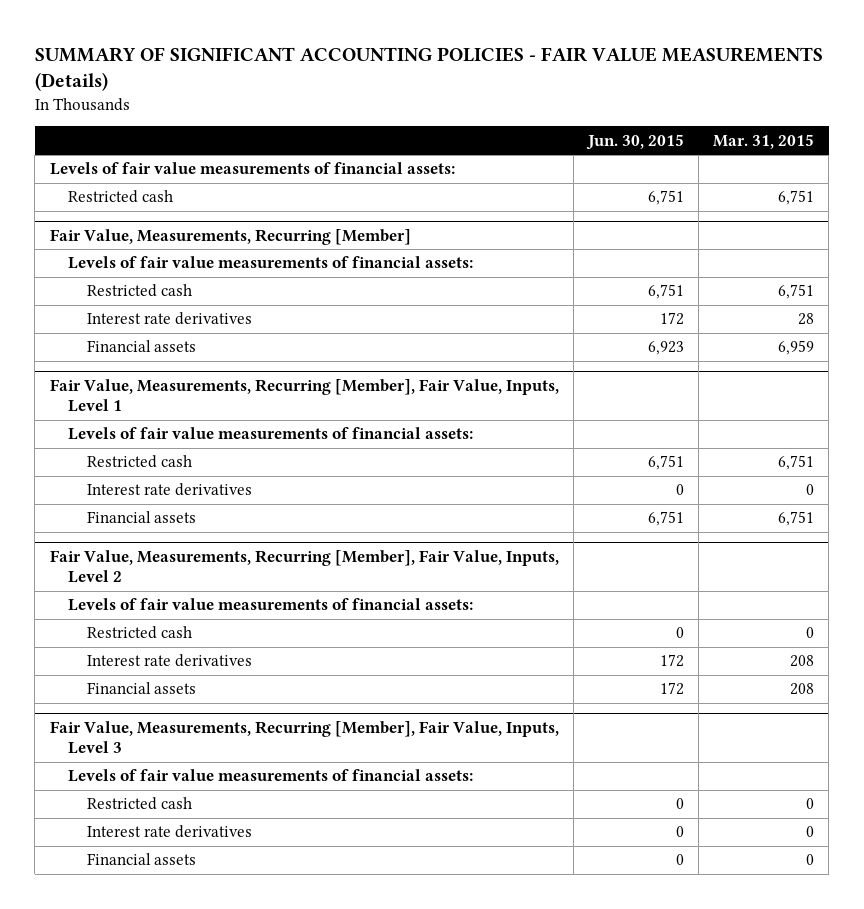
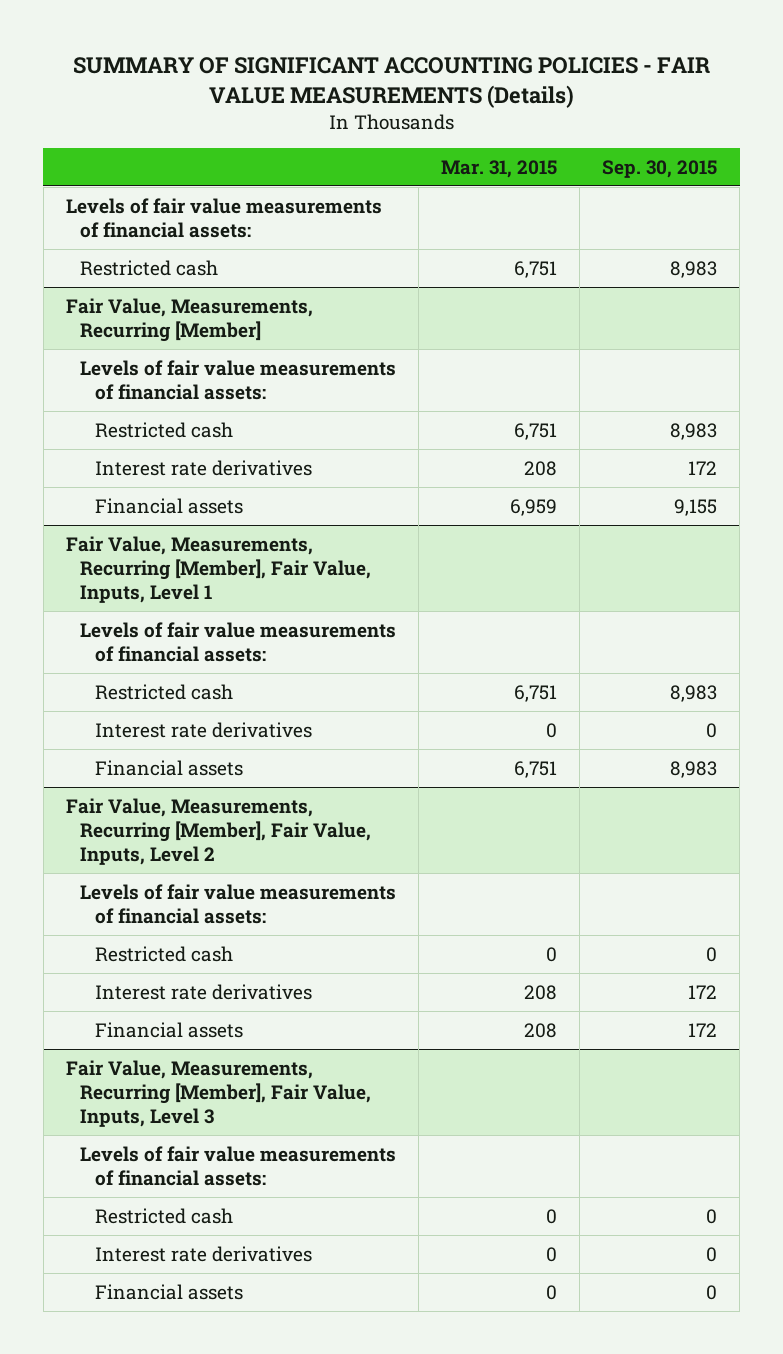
[585,133,684,150] Jun. 30, 2015 -> none
none -> [602,159,718,178] Sep. 30, 2015
[798,313,815,326] 28 -> [524,460,558,476] 208

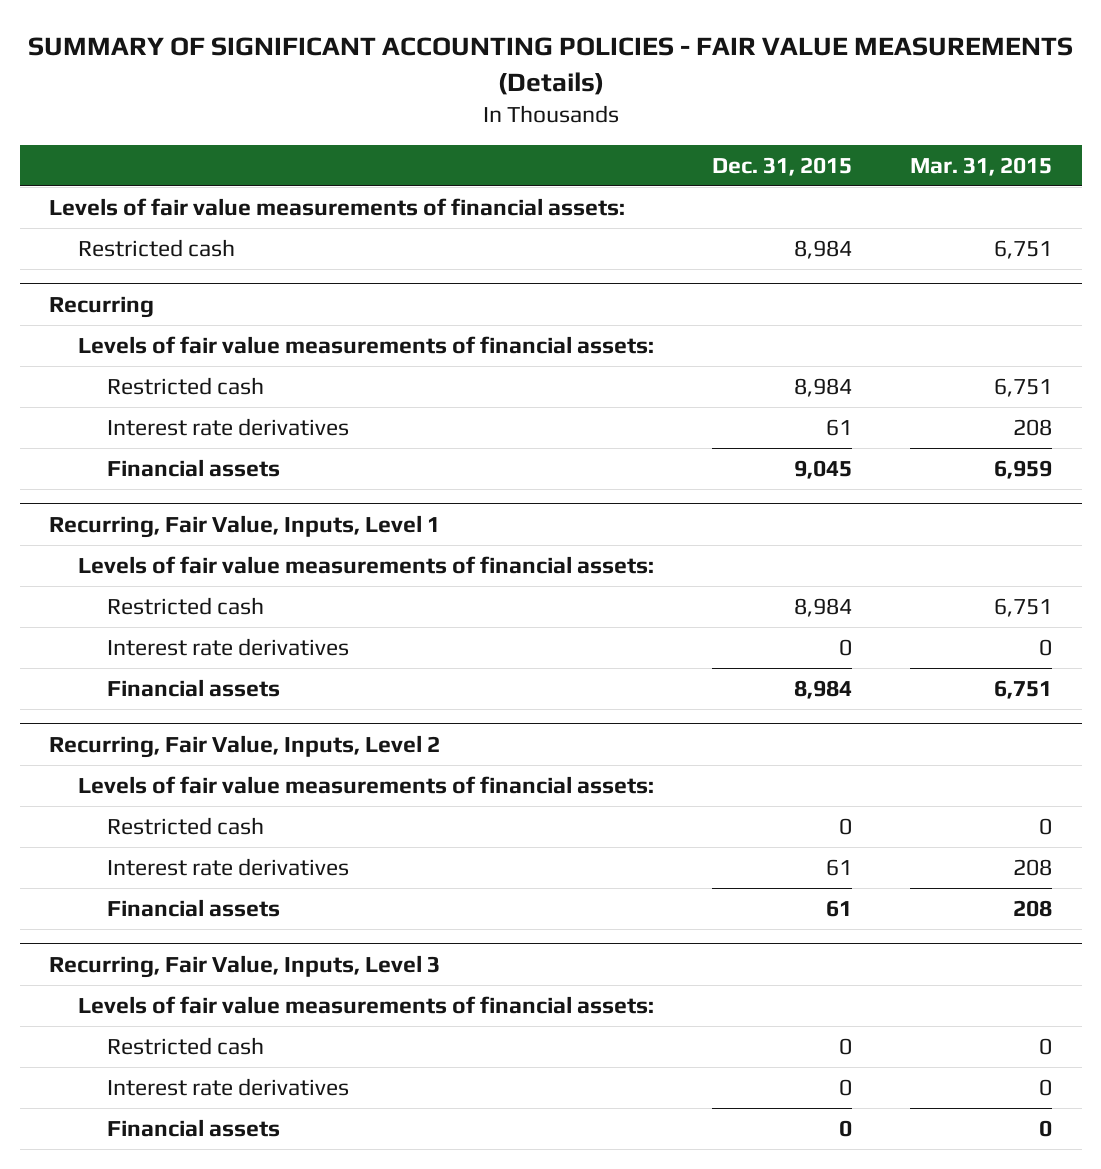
[602,159,718,178] Sep. 30, 2015 -> none
none -> [712,156,853,176] Dec. 31, 2015
[65,297,313,342] Fair Value, Measurements, Recurring [Member] -> [49,295,155,318] Recurring
[65,535,372,603] Fair Value, Measurements, Recurring [Member], Fair Value, Inputs, Level 1 -> [49,514,441,538] Recurring, Fair Value, Inputs, Level 1
[65,797,372,865] Fair Value, Measurements, Recurring [Member], Fair Value, Inputs, Level 2 -> [49,734,441,758] Recurring, Fair Value, Inputs, Level 2
[65,1059,372,1127] Fair Value, Measurements, Recurring [Member], Fair Value, Inputs, Level 3 -> [49,954,441,978] Recurring, Fair Value, Inputs, Level 3

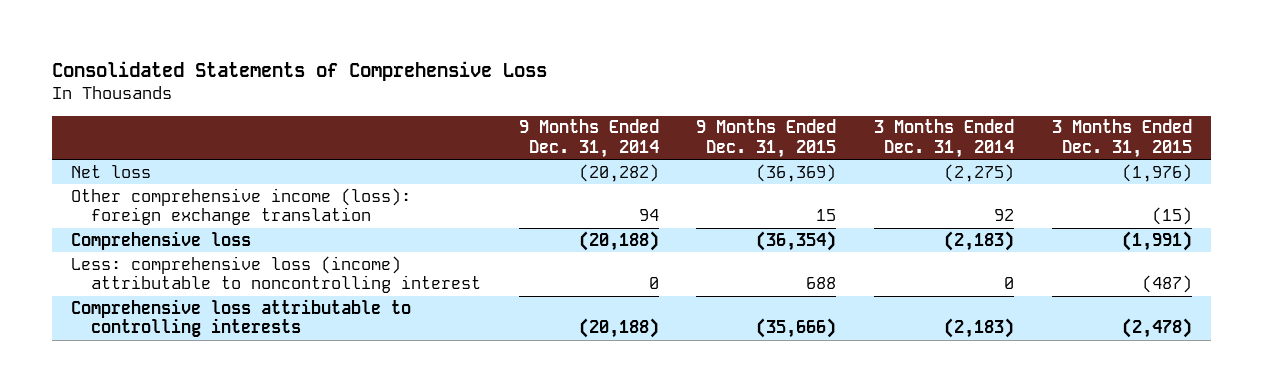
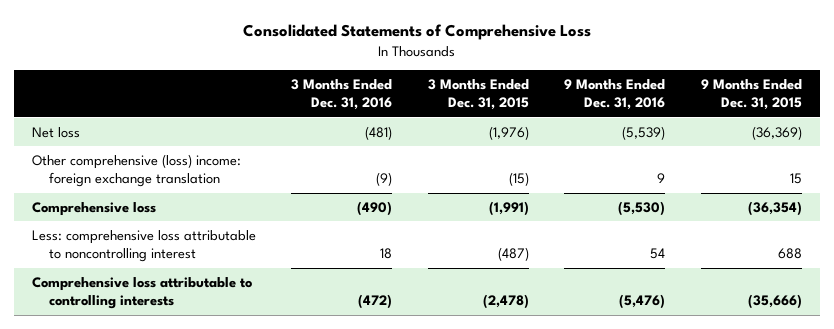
[518,119,659,158] 9 Months Ended Dec. 31, 2014 -> none
[874,119,1015,158] 3 Months Ended Dec. 31, 2014 -> none
none -> [291,78,393,111] 3 Months Ended Dec. 31, 2016
none -> [564,78,666,111] 9 Months Ended Dec. 31, 2016
[70,187,411,226] Other comprehensive income (loss): foreign exchange translation -> [31,153,241,188] Other comprehensive (loss) income: foreign exchange translation
[70,255,482,294] Less: comprehensive loss (income) attributable to noncontrolling interest -> [31,229,256,263] Less: comprehensive loss attributable to noncontrolling interest

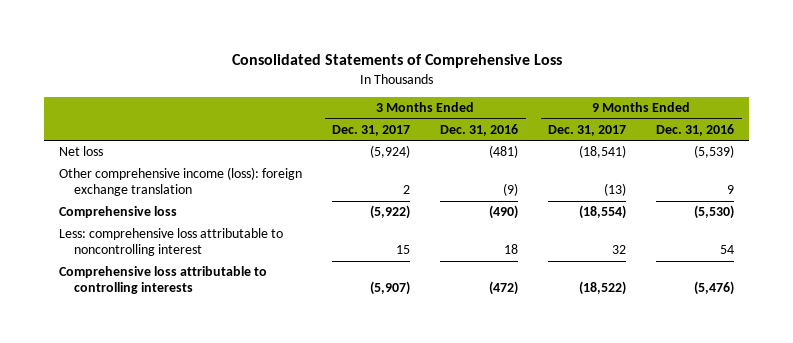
[427,78,529,111] 3 Months Ended Dec. 31, 2015 -> none
[701,78,803,111] 9 Months Ended Dec. 31, 2015 -> none
none -> [332,124,411,136] Dec. 31, 2017
none -> [548,124,627,136] Dec. 31, 2017
[31,153,241,188] Other comprehensive (loss) income: foreign exchange translation -> [59,167,303,197] Other comprehensive income (loss): foreign exchange translation

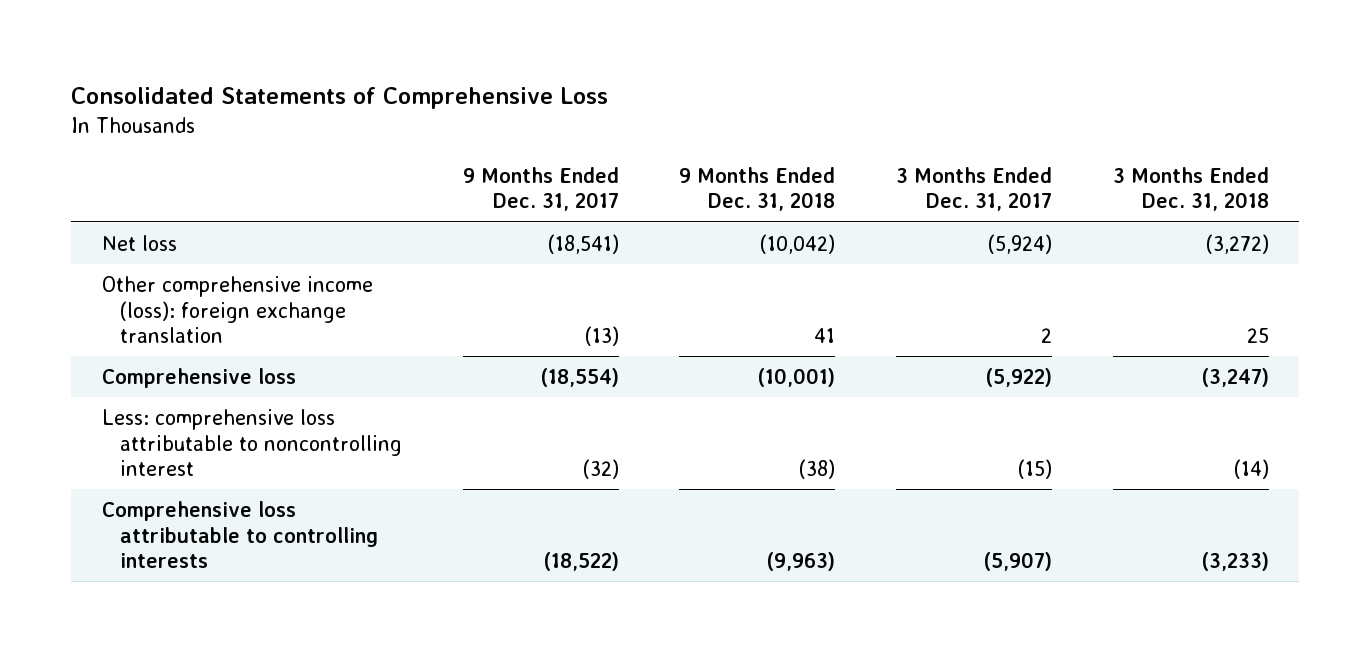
[440,123,519,136] Dec. 31, 2016 -> none
[656,123,735,136] Dec. 31, 2016 -> none
none -> [679,166,836,212] 9 Months Ended Dec. 31, 2018
none -> [1112,166,1269,212] 3 Months Ended Dec. 31, 2018
[396,245,411,255] 15 -> [1018,459,1053,480] (15)
[612,245,627,255] 32 -> [582,459,619,480] (32)

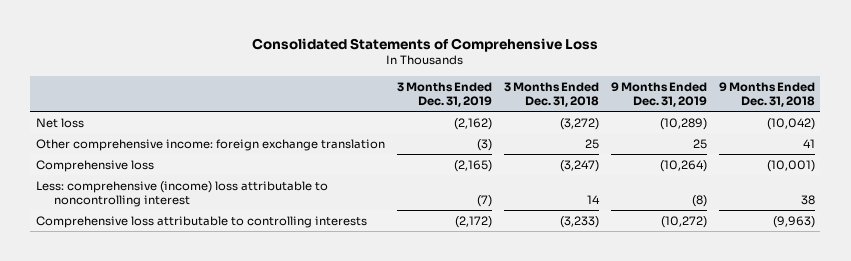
[462,166,619,212] 9 Months Ended Dec. 31, 2017 -> none
[896,166,1053,212] 3 Months Ended Dec. 31, 2017 -> none
none -> [397,81,493,108] 3 Months Ended Dec. 31, 2019
none -> [610,81,707,108] 9 Months Ended Dec. 31, 2019
[101,275,373,344] Other comprehensive income (loss): foreign exchange translation -> [36,138,386,151] Other comprehensive income: foreign exchange translation
[101,408,403,477] Less: comprehensive loss attributable to noncontrolling interest -> [36,180,329,208] Less: comprehensive (income) loss attributable to noncontrolling interest
[799,459,836,480] (38) -> [800,195,815,206] 38
[1233,459,1269,480] (14) -> [586,195,600,205] 14

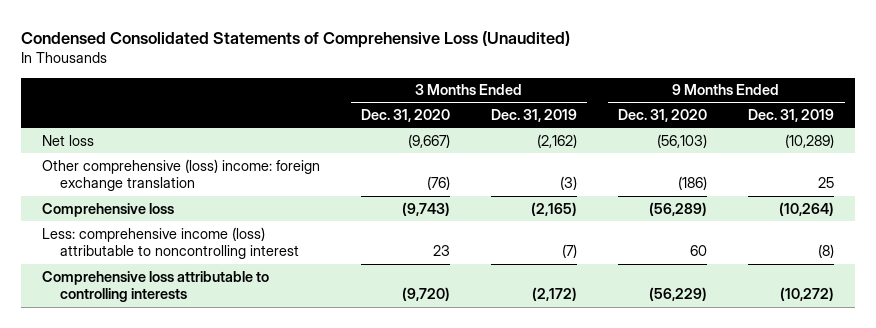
[252,37,599,52] Consolidated Statements of Comprehensive Loss -> [21,30,571,48] Condensed Consolidated Statements of Comprehensive Loss (Unaudited)
[503,81,599,108] 3 Months Ended Dec. 31, 2018 -> none
[718,81,815,108] 9 Months Ended Dec. 31, 2018 -> none
none -> [360,109,450,123] Dec. 31, 2020
none -> [618,109,708,123] Dec. 31, 2020
[36,138,386,151] Other comprehensive income: foreign exchange translation -> [41,158,320,192] Other comprehensive (loss) income: foreign exchange translation
[36,180,329,208] Less: comprehensive (income) loss attributable to noncontrolling interest -> [41,226,300,260] Less: comprehensive income (loss) attributable to noncontrolling interest

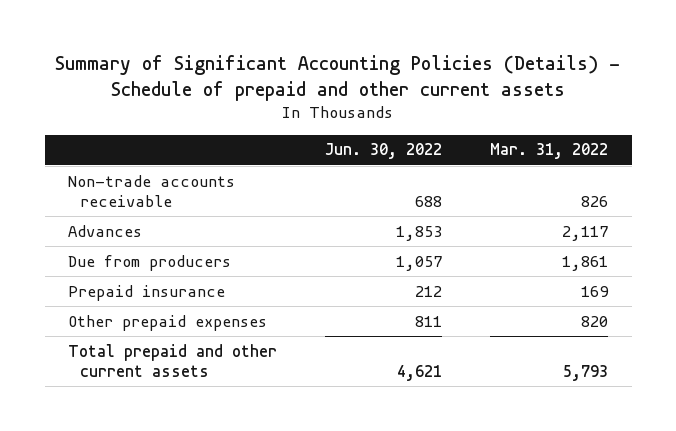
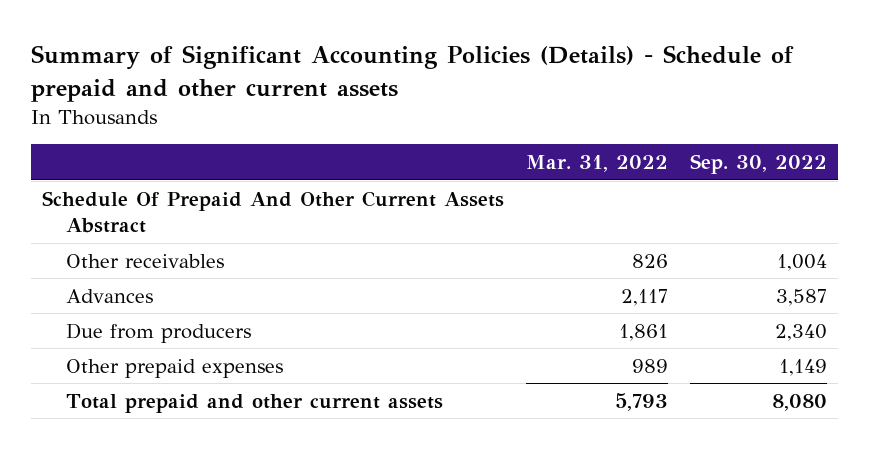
[325,143,443,160] Jun. 30, 2022 -> none
none -> [690,154,828,175] Sep. 30, 2022
none -> [42,190,505,234] Schedule Of Prepaid And Other Current Assets Abstract
[68,174,236,207] Non-trade accounts receivable -> [66,253,225,268] Other receivables
[68,284,226,301] Prepaid insurance -> none
[580,315,608,327] 820 -> [632,358,669,373] 989

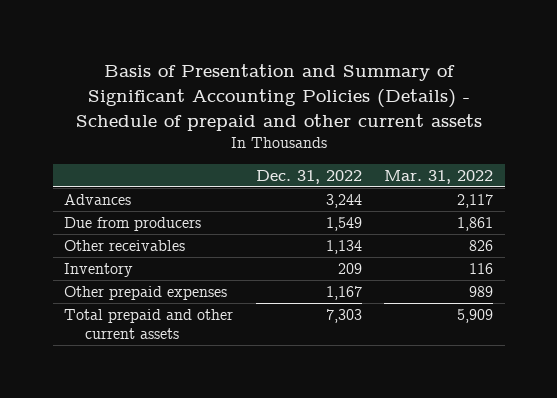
[31,45,795,102] Summary of Significant Accounting Policies (Details) - Schedule of prepaid and other current assets -> [75,64,482,131] Basis of Presentation and Summary of Significant Accounting Policies (Details) - Schedule of prepaid and other current assets
[690,154,828,175] Sep. 30, 2022 -> none
none -> [255,169,362,184] Dec. 31, 2022
[42,190,505,234] Schedule Of Prepaid And Other Current Assets Abstract -> none
[66,253,225,268] Other receivables -> [64,239,186,251] Other receivables
none -> [64,262,134,277] Inventory
[615,392,669,411] 5,793 -> [457,308,494,323] 5,909

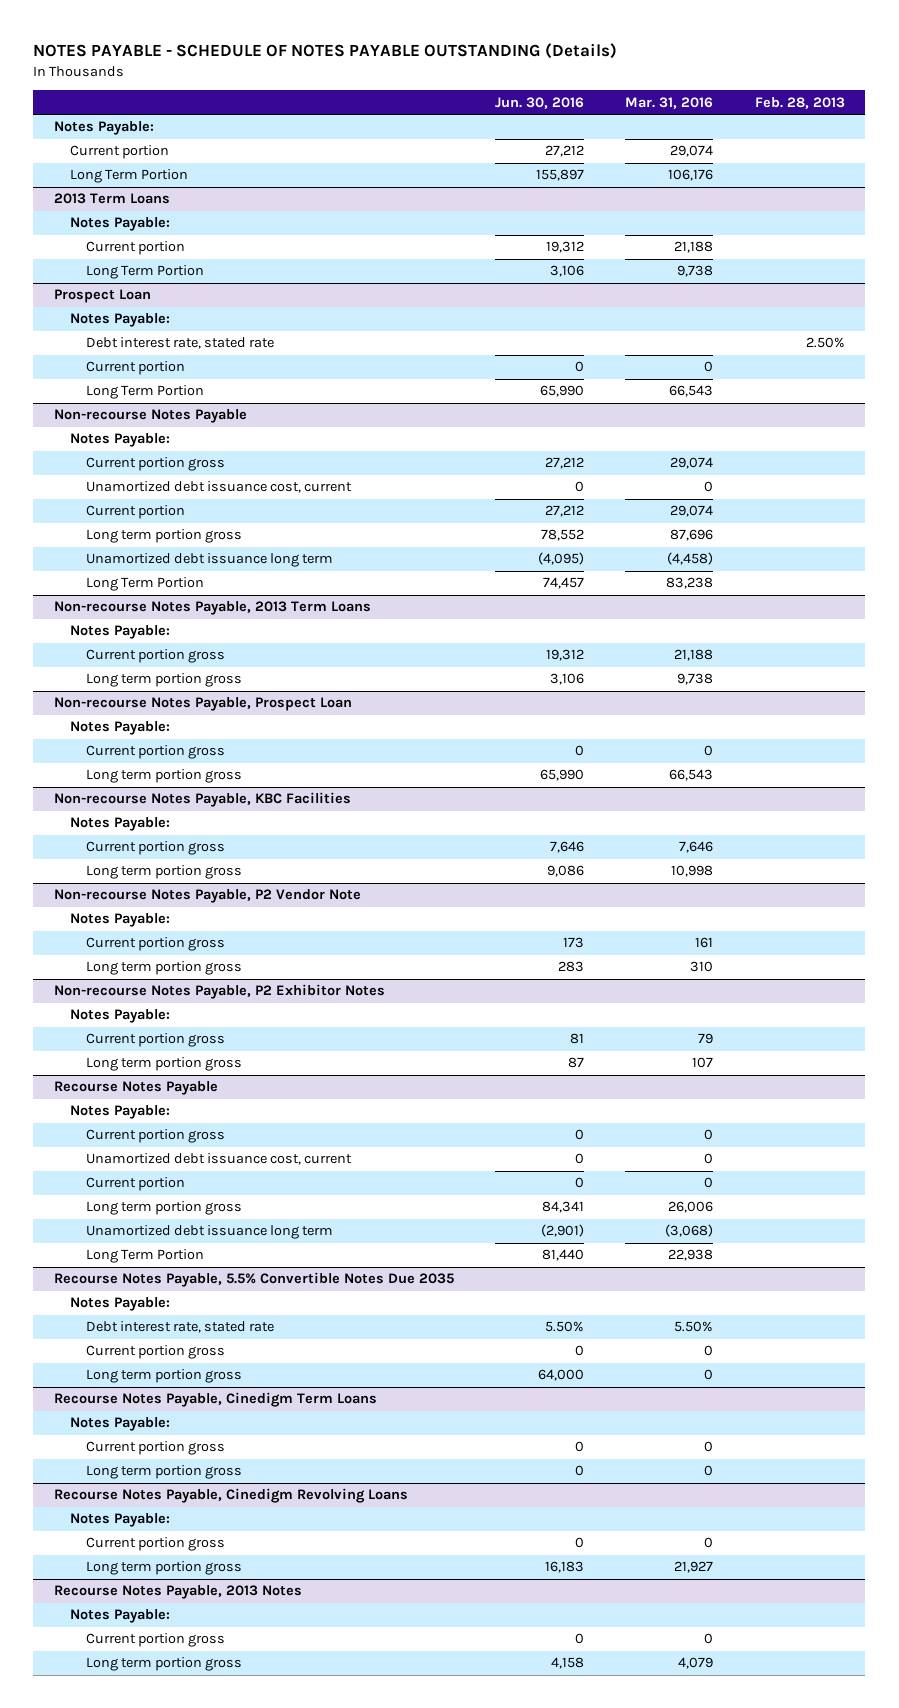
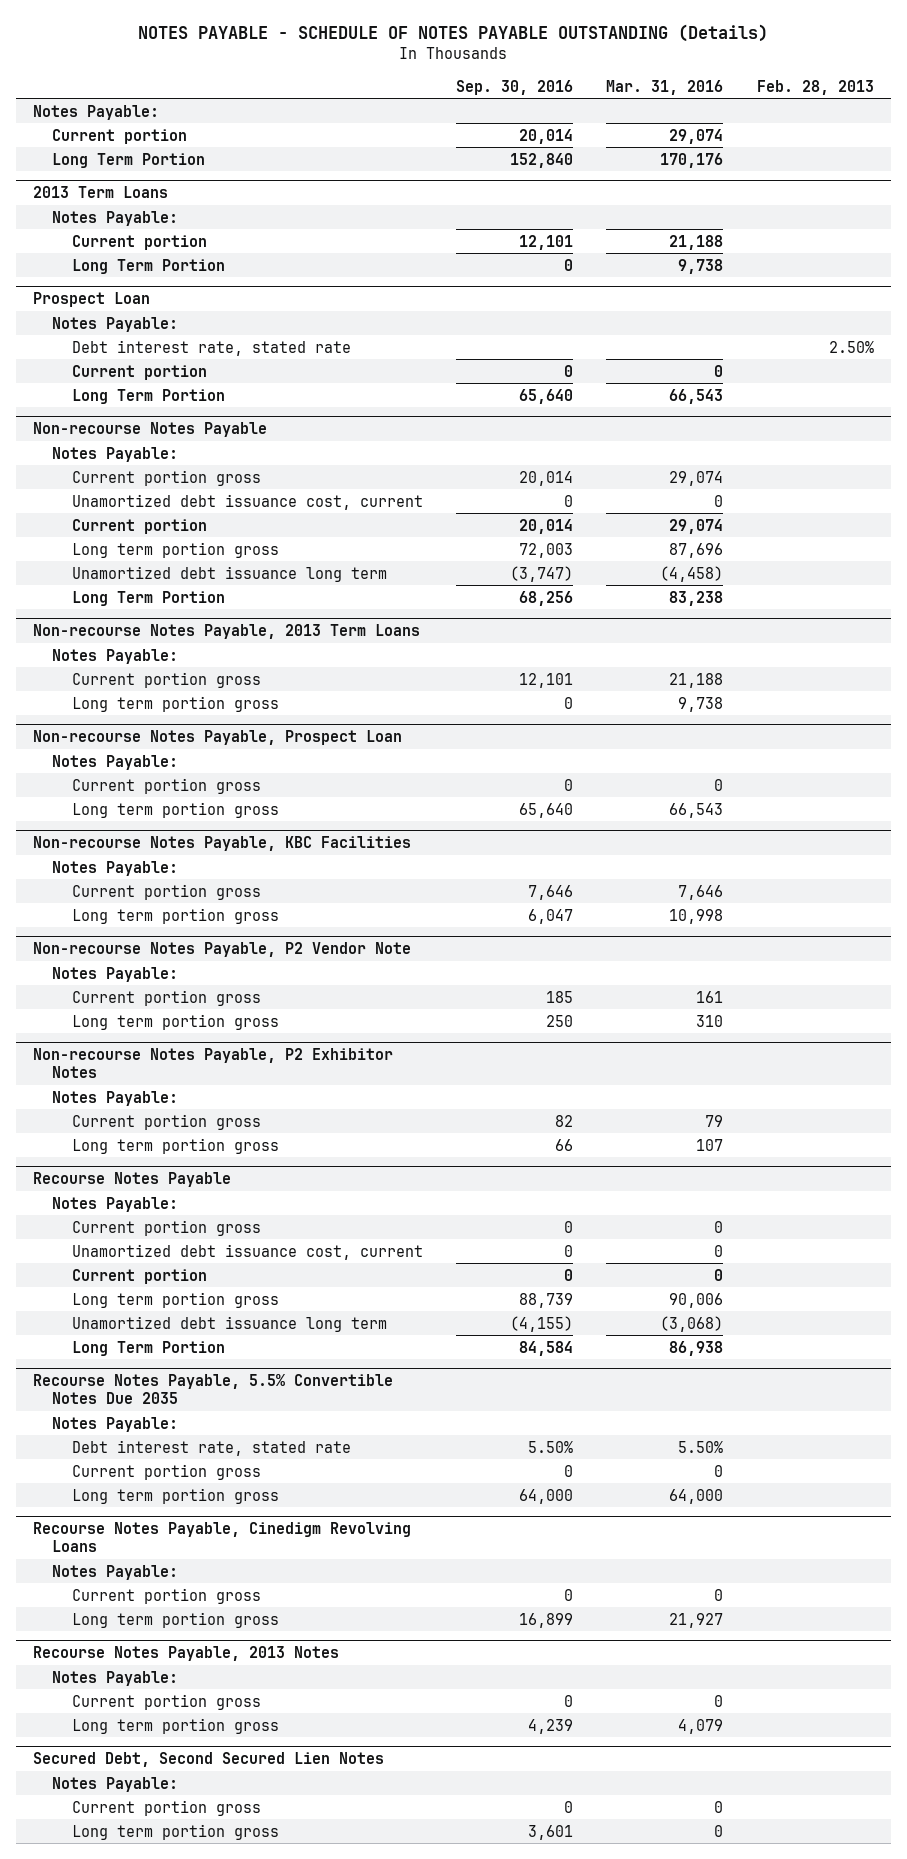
[495,96,585,109] Jun. 30, 2016 -> none
none -> [455,79,573,95] Sep. 30, 2016
[668,169,714,182] 106,176 -> [660,152,724,168] 170,176
[668,1201,714,1214] 26,006 -> [669,1292,724,1308] 90,006
[668,1249,714,1262] 22,938 -> [669,1340,724,1356] 86,938
[54,1392,378,1408] Recourse Notes Payable, Cinedigm Term Loans -> none
[69,1417,170,1432] Notes Payable: -> none
[85,1441,225,1456] Current portion gross -> none
[85,1465,242,1480] Long term portion gross -> none
[704,1369,714,1381] 0 -> [669,1488,724,1504] 64,000
none -> [32,1751,384,1767] Secured Debt, Second Secured Lien Notes
none -> [52,1776,179,1792] Notes Payable:
none -> [71,1799,261,1816] Current portion gross
none -> [71,1823,279,1840] Long term portion gross

